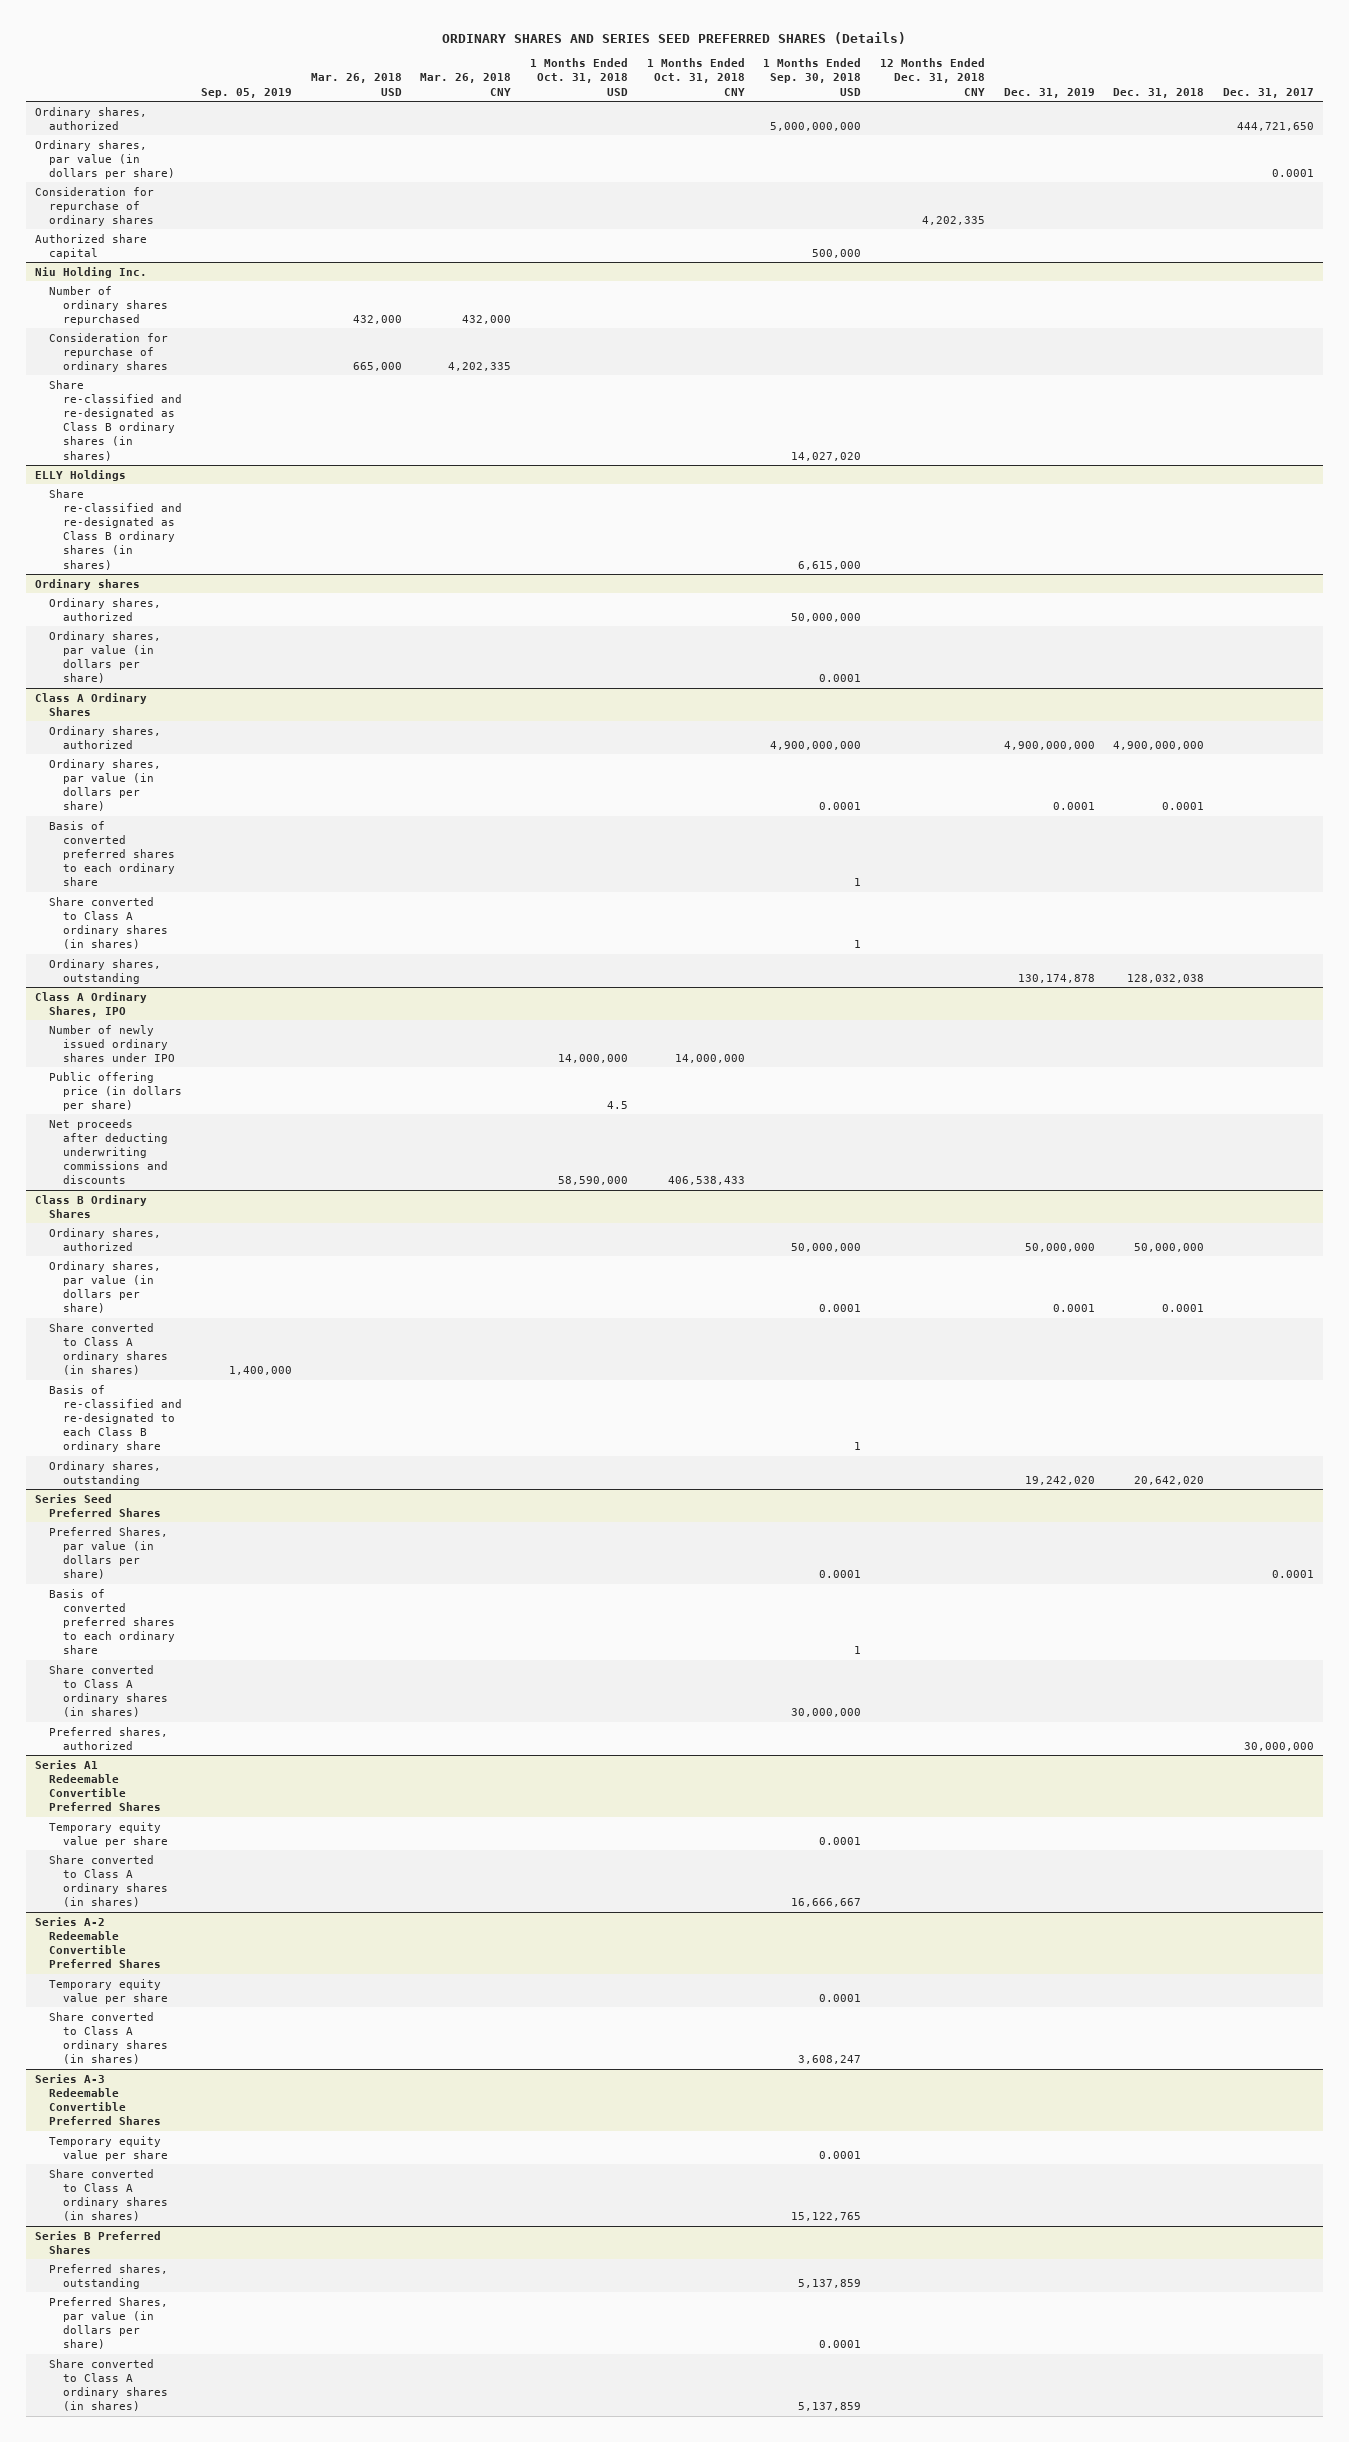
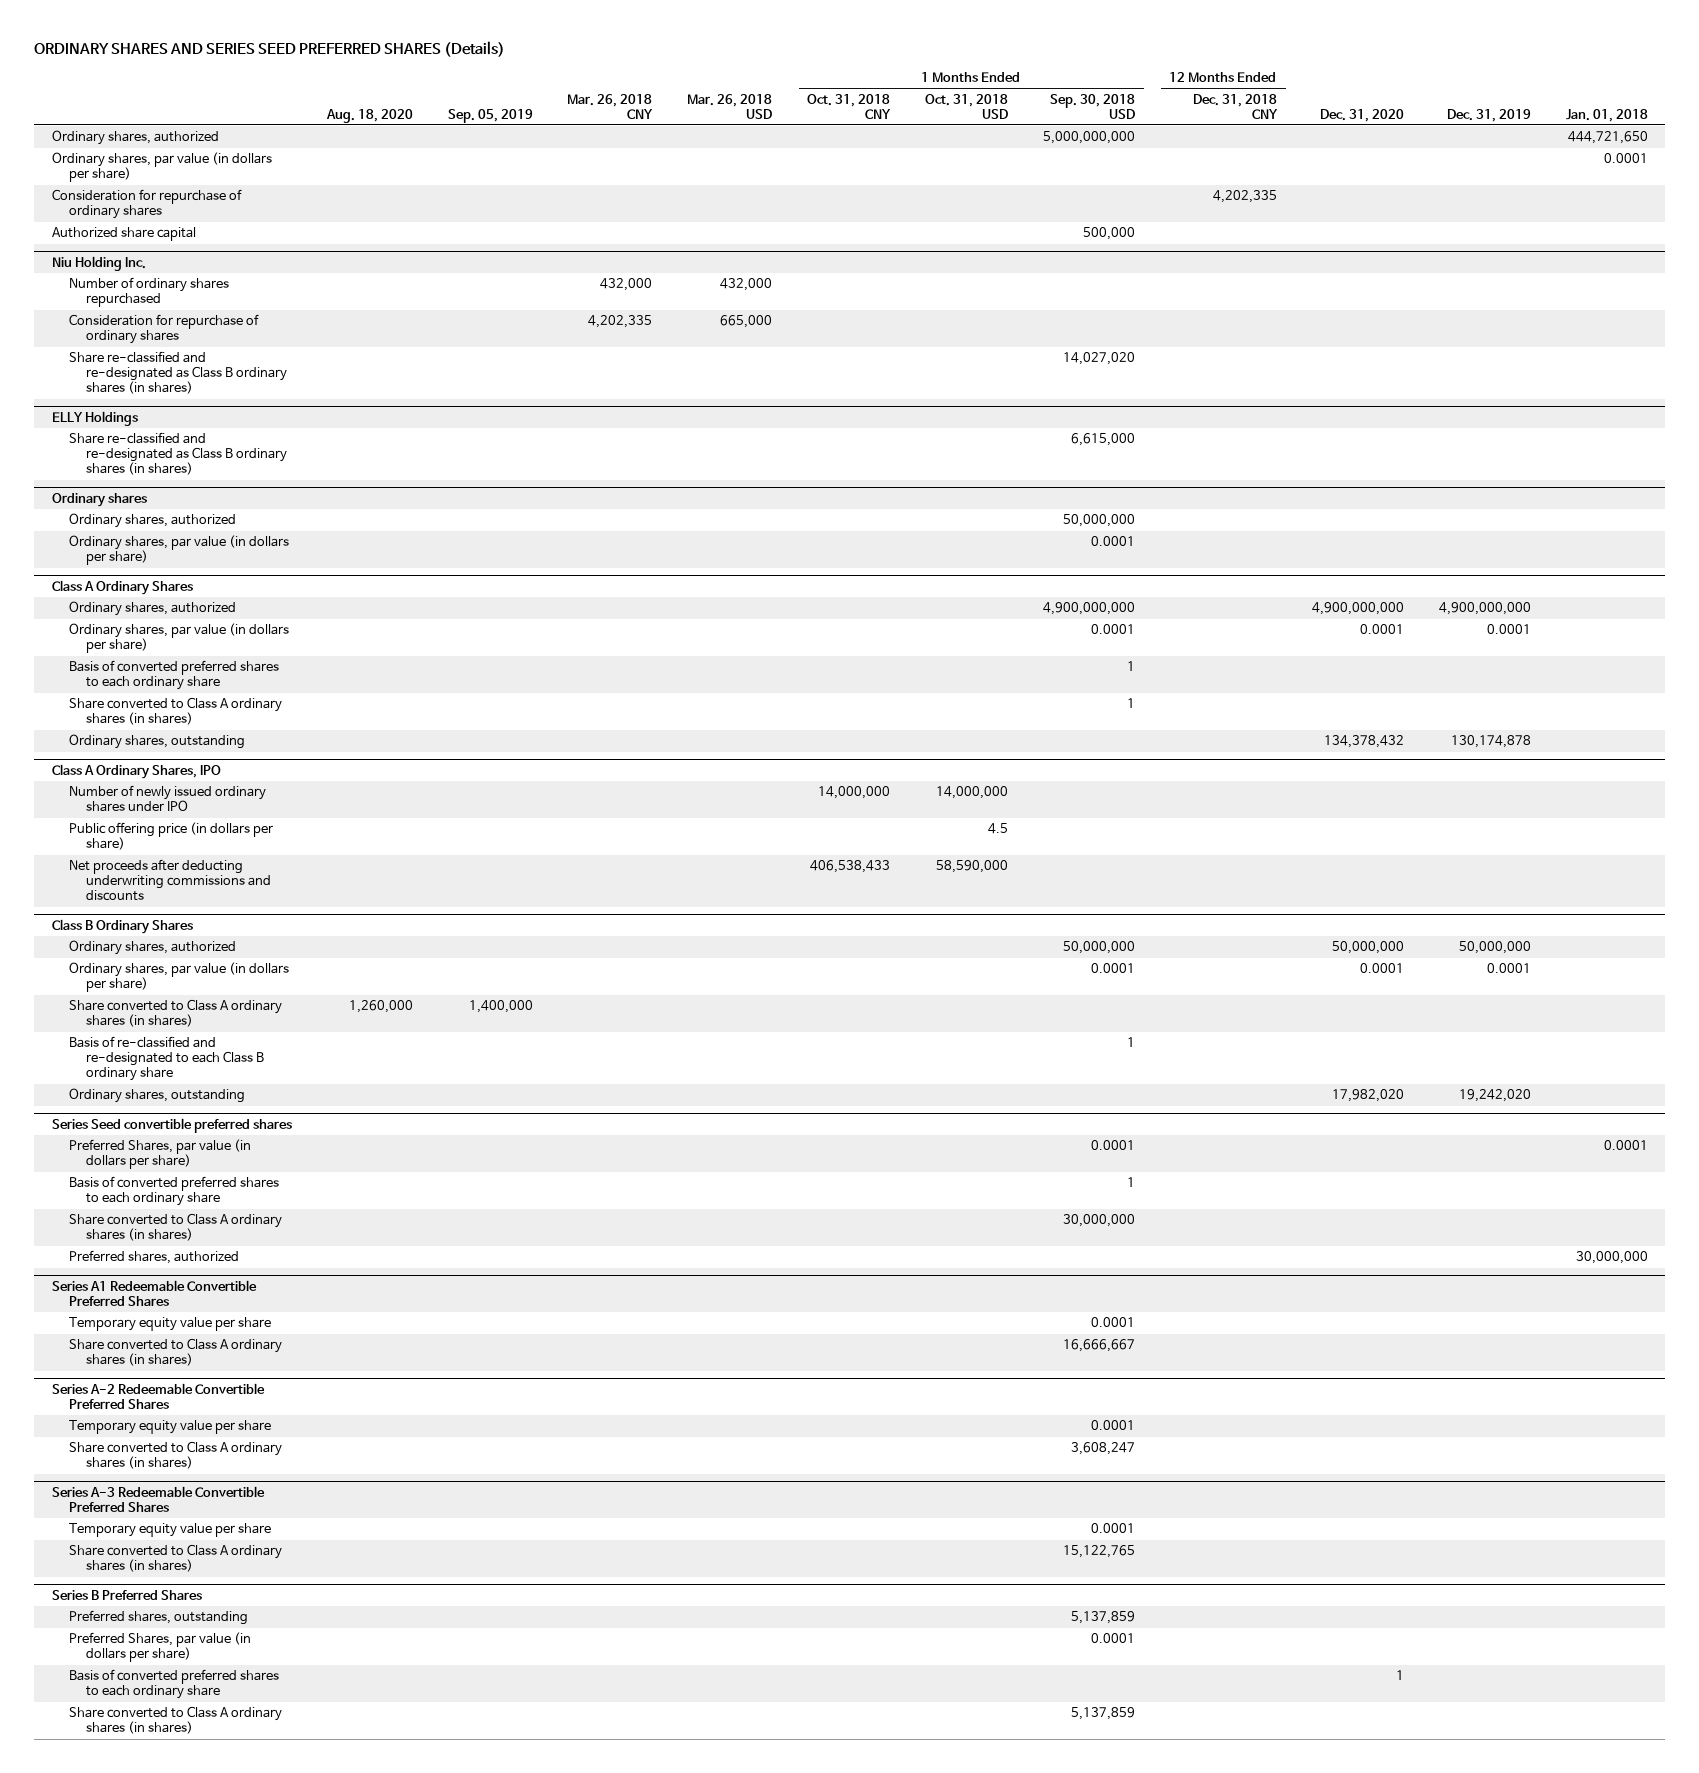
[1113,87,1205,98] Dec. 31, 2018 -> none
[1223,87,1315,98] Dec. 31, 2017 -> none
none -> [325,108,413,123] Aug. 18, 2020
none -> [1319,108,1404,122] Dec. 31, 2020
none -> [1565,108,1648,122] Jan. 01, 2018
[34,1493,162,1517] Series Seed Preferred Shares -> [51,1117,292,1133] Series Seed convertible preferred shares
none -> [68,1669,279,1700] Basis of converted preferred shares to each ordinary share

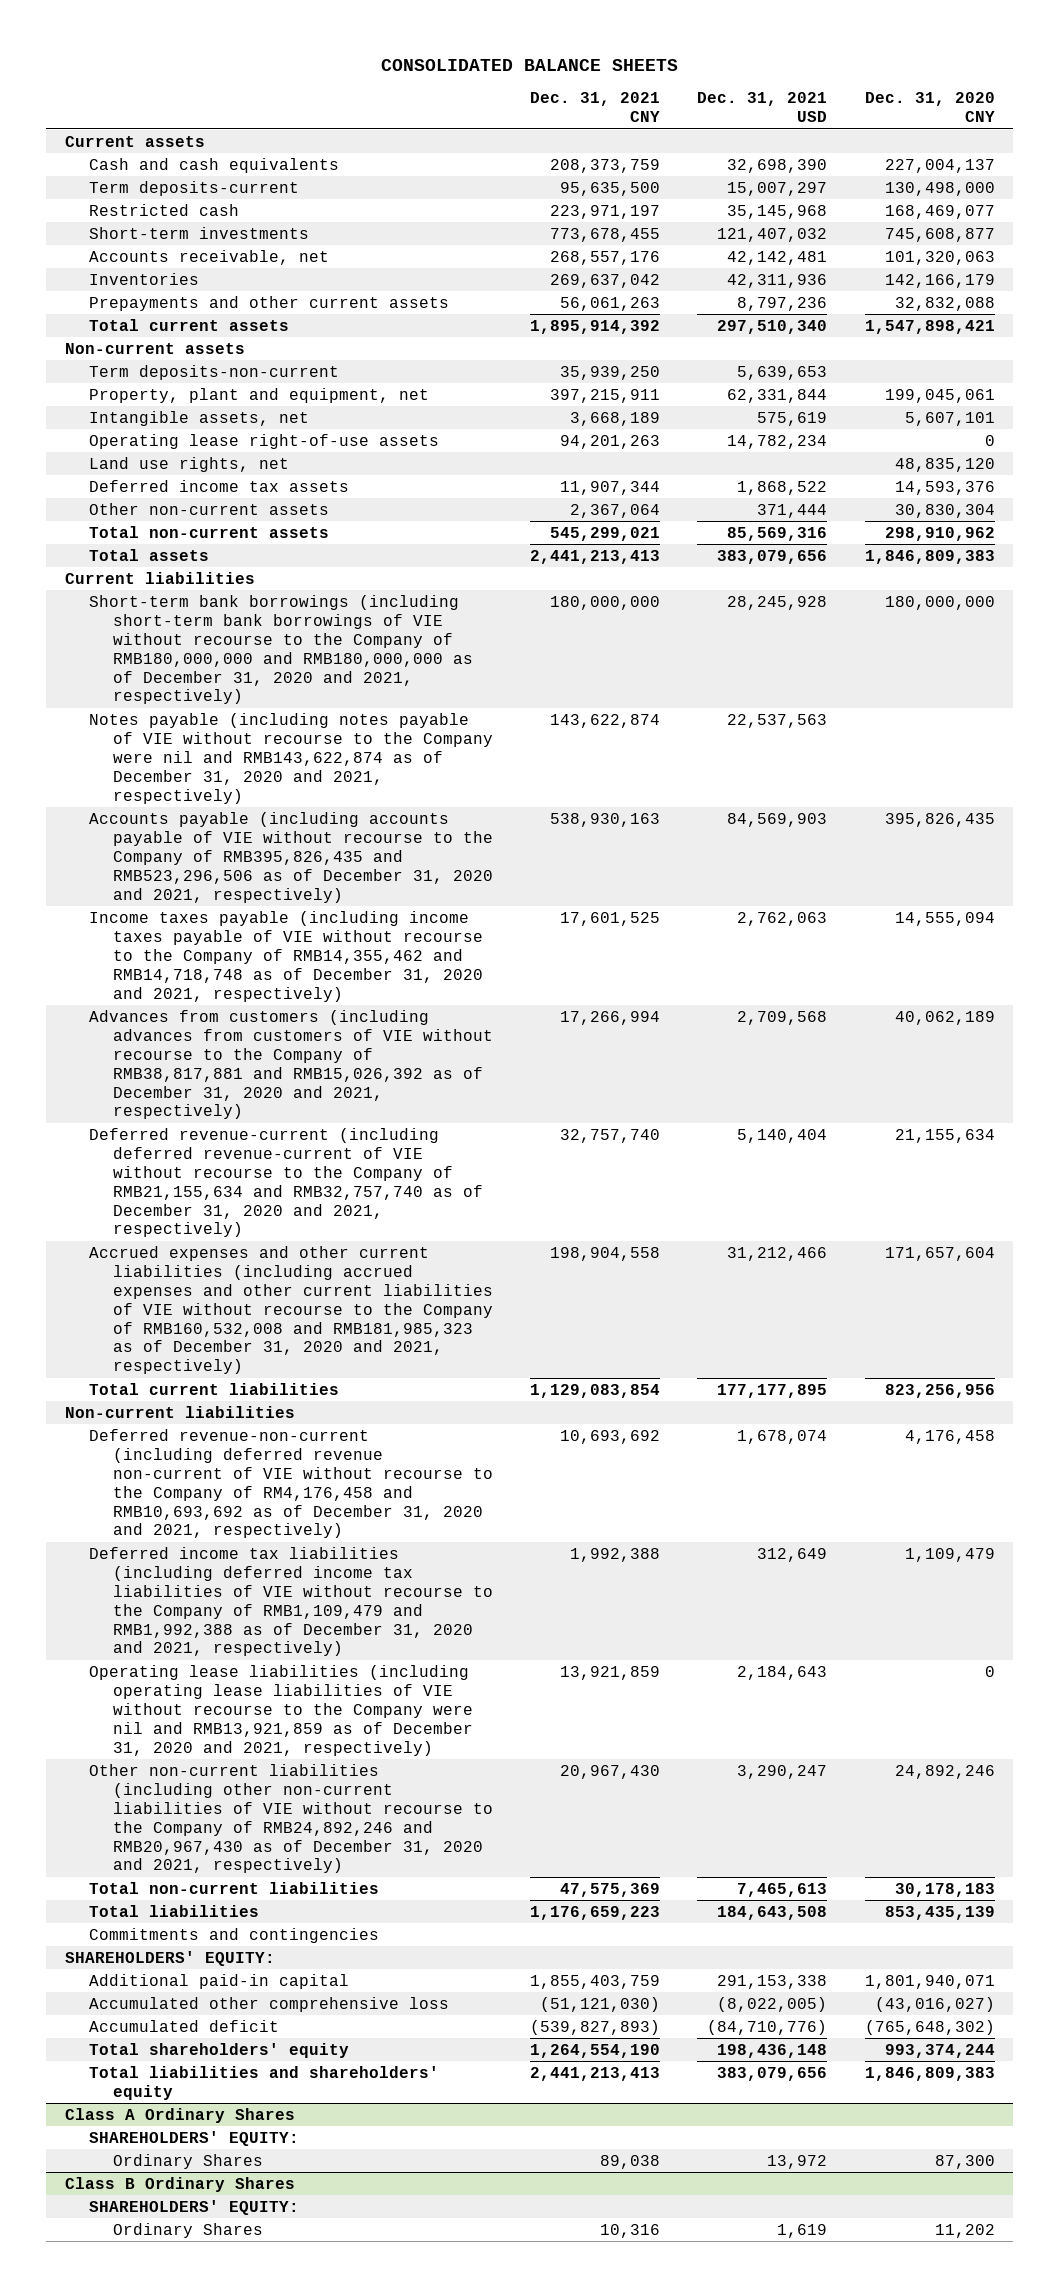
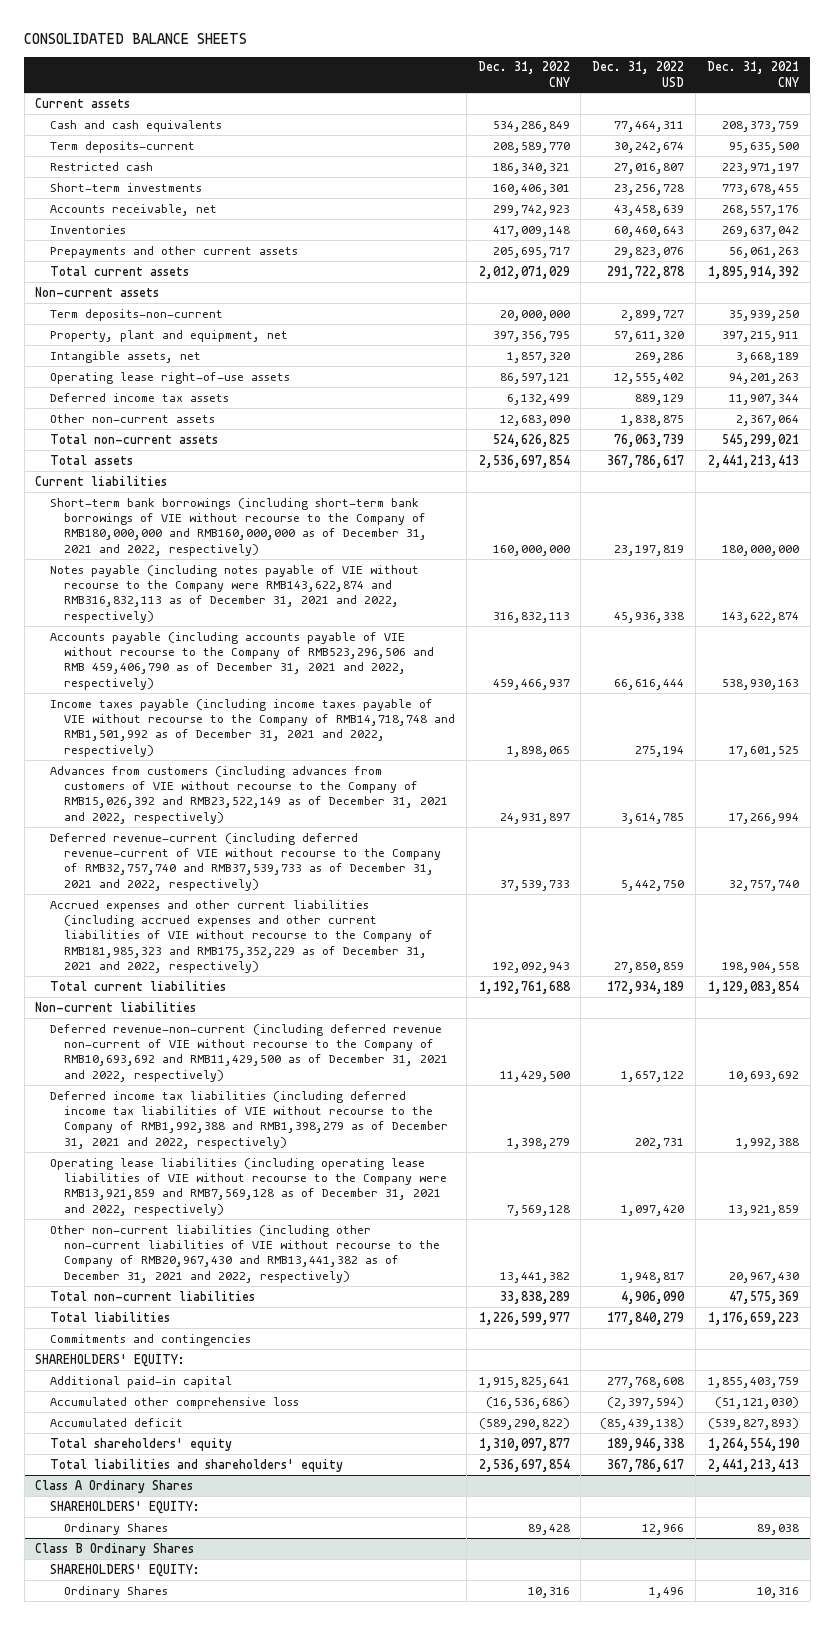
[697,92,828,123] Dec. 31, 2021 USD -> none
[864,92,995,123] Dec. 31, 2020 CNY -> none
none -> [477,61,570,87] Dec. 31, 2022 CNY
none -> [592,61,685,87] Dec. 31, 2022 USD
[88,456,289,472] Land use rights, net -> none
[88,594,473,705] Short-term bank borrowings (including short-term bank borrowings of VIE without recourse to the Company of RMB180,000,000 and RMB180,000,000 as of December 31, 2020 and 2021, respectively) -> [49,497,427,556] Short-term bank borrowings (including short-term bank borrowings of VIE without recourse to the Company of RMB180,000,000 and RMB160,000,000 as of December 31, 2021 and 2022, respectively)
[88,712,493,804] Notes payable (including notes payable of VIE without recourse to the Company were nil and RMB143,622,874 as of December 31, 2020 and 2021, respectively) -> [49,564,419,623] Notes payable (including notes payable of VIE without recourse to the Company were RMB143,622,874 and RMB316,832,113 as of December 31, 2021 and 2022, respectively)
[88,811,493,903] Accounts payable (including accounts payable of VIE without recourse to the Company of RMB395,826,435 and RMB523,296,506 as of December 31, 2020 and 2021, respectively) -> [49,631,434,690] Accounts payable (including accounts payable of VIE without recourse to the Company of RMB523,296,506 and RMB 459,406,790 as of December 31, 2021 and 2022, respectively)
[88,910,483,1002] Income taxes payable (including income taxes payable of VIE without recourse to the Company of RMB14,355,462 and RMB14,718,748 as of December 31, 2020 and 2021, respectively) -> [49,698,455,757] Income taxes payable (including income taxes payable of VIE without recourse to the Company of RMB14,718,748 and RMB1,501,992 as of December 31, 2021 and 2022, respectively)
[88,1009,493,1120] Advances from customers (including advances from customers of VIE without recourse to the Company of RMB38,817,881 and RMB15,026,392 as of December 31, 2020 and 2021, respectively) -> [49,765,448,824] Advances from customers (including advances from customers of VIE without recourse to the Company of RMB15,026,392 and RMB23,522,149 as of December 31, 2021 and 2022, respectively)
[88,1127,483,1238] Deferred revenue-current (including deferred revenue-current of VIE without recourse to the Company of RMB21,155,634 and RMB32,757,740 as of December 31, 2020 and 2021, respectively) -> [49,832,441,891] Deferred revenue-current (including deferred revenue-current of VIE without recourse to the Company of RMB32,757,740 and RMB37,539,733 as of December 31, 2021 and 2022, respectively)
[88,1245,493,1375] Accrued expenses and other current liabilities (including accrued expenses and other current liabilities of VIE without recourse to the Company of RMB160,532,008 and RMB181,985,323 as of December 31, 2020 and 2021, respectively) -> [49,899,433,974] Accrued expenses and other current liabilities (including accrued expenses and other current liabilities of VIE without recourse to the Company of RMB181,985,323 and RMB175,352,229 as of December 31, 2021 and 2022, respectively)
[88,1428,493,1539] Deferred revenue-non-current (including deferred revenue non-current of VIE without recourse to the Company of RM4,176,458 and RMB10,693,692 as of December 31, 2020 and 2021, respectively) -> [49,1023,448,1082] Deferred revenue-non-current (including deferred revenue non-current of VIE without recourse to the Company of RMB10,693,692 and RMB11,429,500 as of December 31, 2021 and 2022, respectively)
[88,1546,493,1657] Deferred income tax liabilities (including deferred income tax liabilities of VIE without recourse to the Company of RMB1,109,479 and RMB1,992,388 as of December 31, 2020 and 2021, respectively) -> [49,1090,448,1149] Deferred income tax liabilities (including deferred income tax liabilities of VIE without recourse to the Company of RMB1,992,388 and RMB1,398,279 as of December 31, 2021 and 2022, respectively)
[88,1664,473,1756] Operating lease liabilities (including operating lease liabilities of VIE without recourse to the Company were nil and RMB13,921,859 as of December 31, 2020 and 2021, respectively) -> [49,1157,447,1216] Operating lease liabilities (including operating lease liabilities of VIE without recourse to the Company were RMB13,921,859 and RMB7,569,128 as of December 31, 2021 and 2022, respectively)
[88,1763,493,1874] Other non-current liabilities (including other non-current liabilities of VIE without recourse to the Company of RMB24,892,246 and RMB20,967,430 as of December 31, 2020 and 2021, respectively) -> [49,1224,440,1283] Other non-current liabilities (including other non-current liabilities of VIE without recourse to the Company of RMB20,967,430 and RMB13,441,382 as of December 31, 2021 and 2022, respectively)

